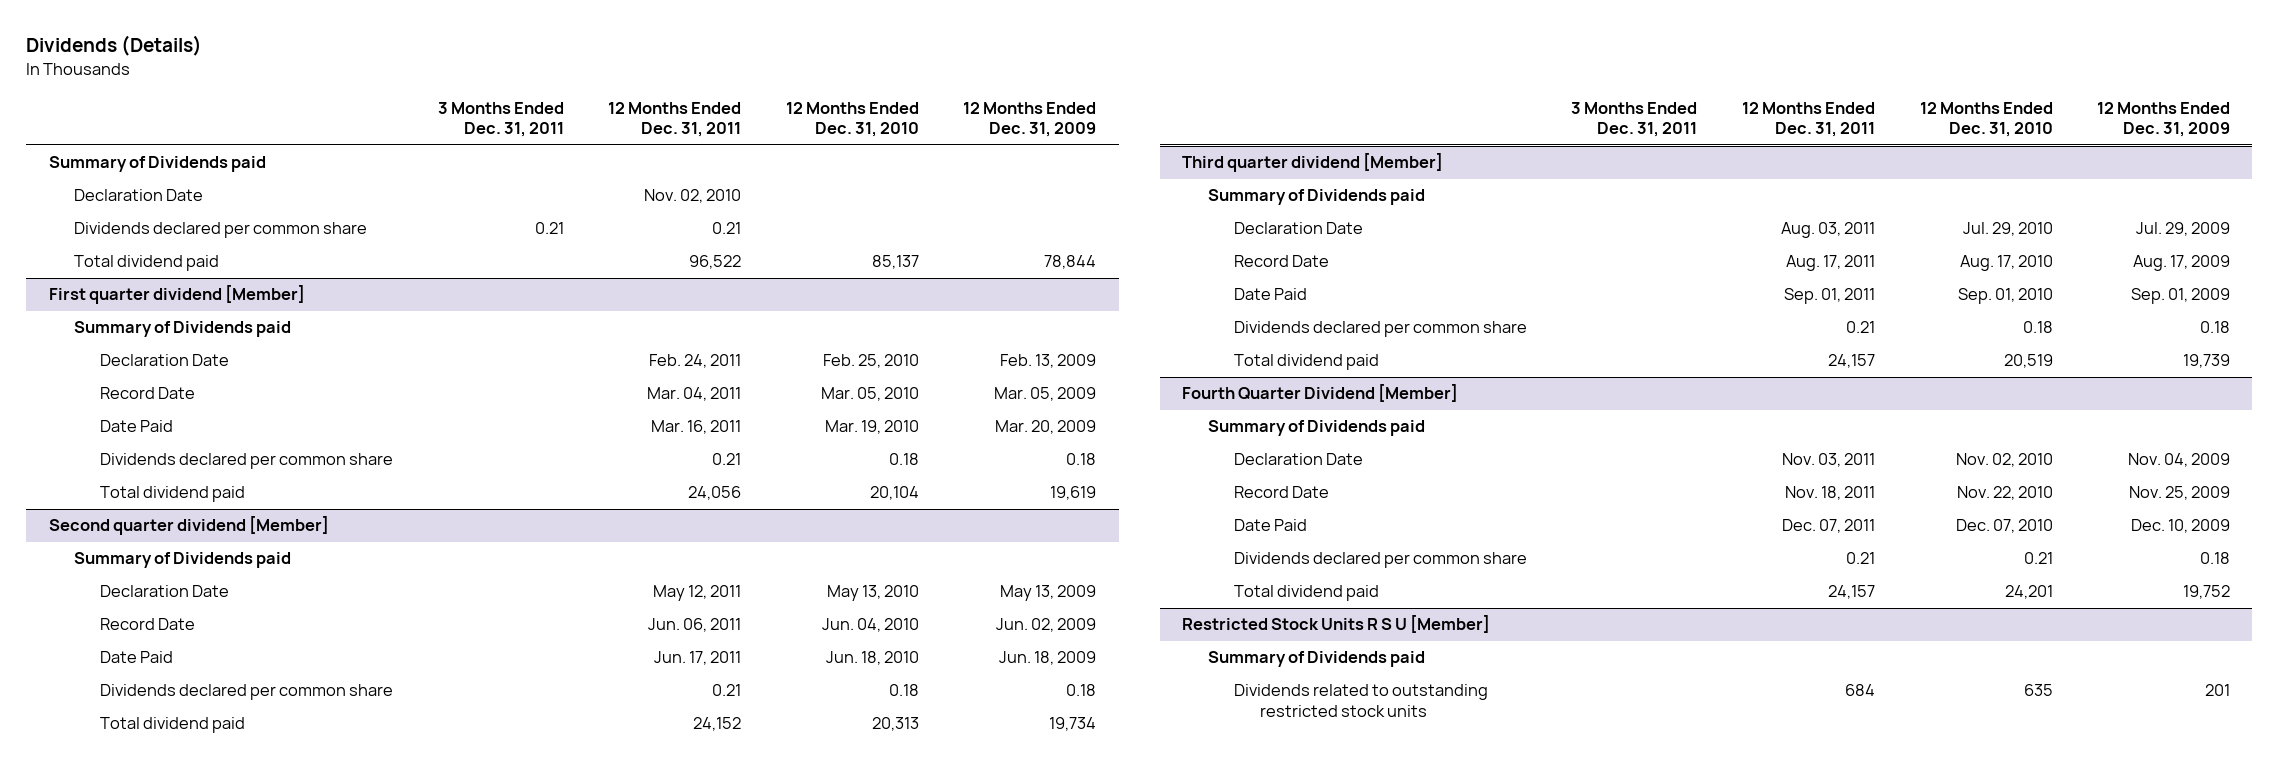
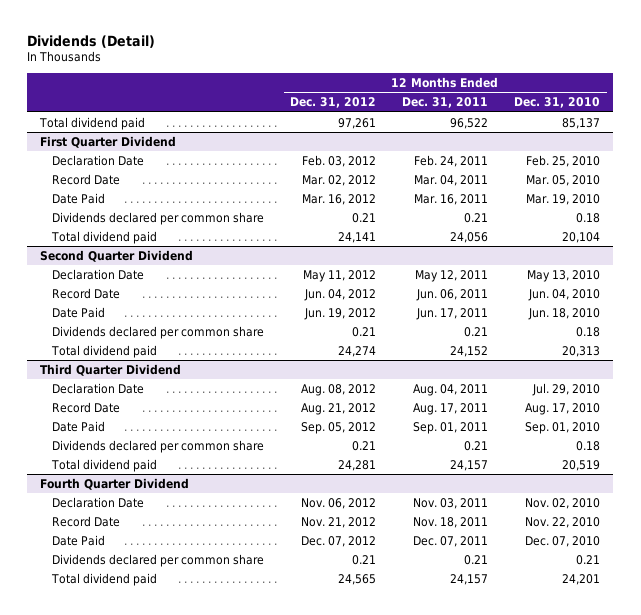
[26,35,203,57] Dividends (Details) -> [27,34,156,48] Dividends (Detail)
[437,101,564,138] 3 Months Ended Dec. 31, 2011 -> none
[963,101,1097,138] 12 Months Ended Dec. 31, 2009 -> none
none -> [290,97,377,109] Dec. 31, 2012
[48,156,266,173] Summary of Dividends paid -> none
[74,189,204,202] Declaration Date -> none
[74,222,368,239] Dividends declared per common share -> none
[74,321,292,338] Summary of Dividends paid -> none
[48,285,305,305] First quarter dividend [Member] -> [40,135,177,148] First Quarter Dividend
[74,552,292,569] Summary of Dividends paid -> none
[48,516,329,536] Second quarter dividend [Member] -> [40,249,194,262] Second Quarter Dividend
[1208,189,1426,206] Summary of Dividends paid -> none
[1182,153,1444,173] Third quarter dividend [Member] -> [40,363,182,376] Third Quarter Dividend
[1780,222,1875,239] Aug. 03, 2011 -> [413,383,489,396] Aug. 04, 2011
[1208,420,1426,437] Summary of Dividends paid -> none
[1182,384,1459,403] Fourth Quarter Dividend [Member] -> [40,477,190,490] Fourth Quarter Dividend
[1182,615,1491,634] Restricted Stock Units R S U [Member] -> none
[1208,651,1426,668] Summary of Dividends paid -> none
[1233,684,1488,718] Dividends related to outstanding restricted stock units -> none

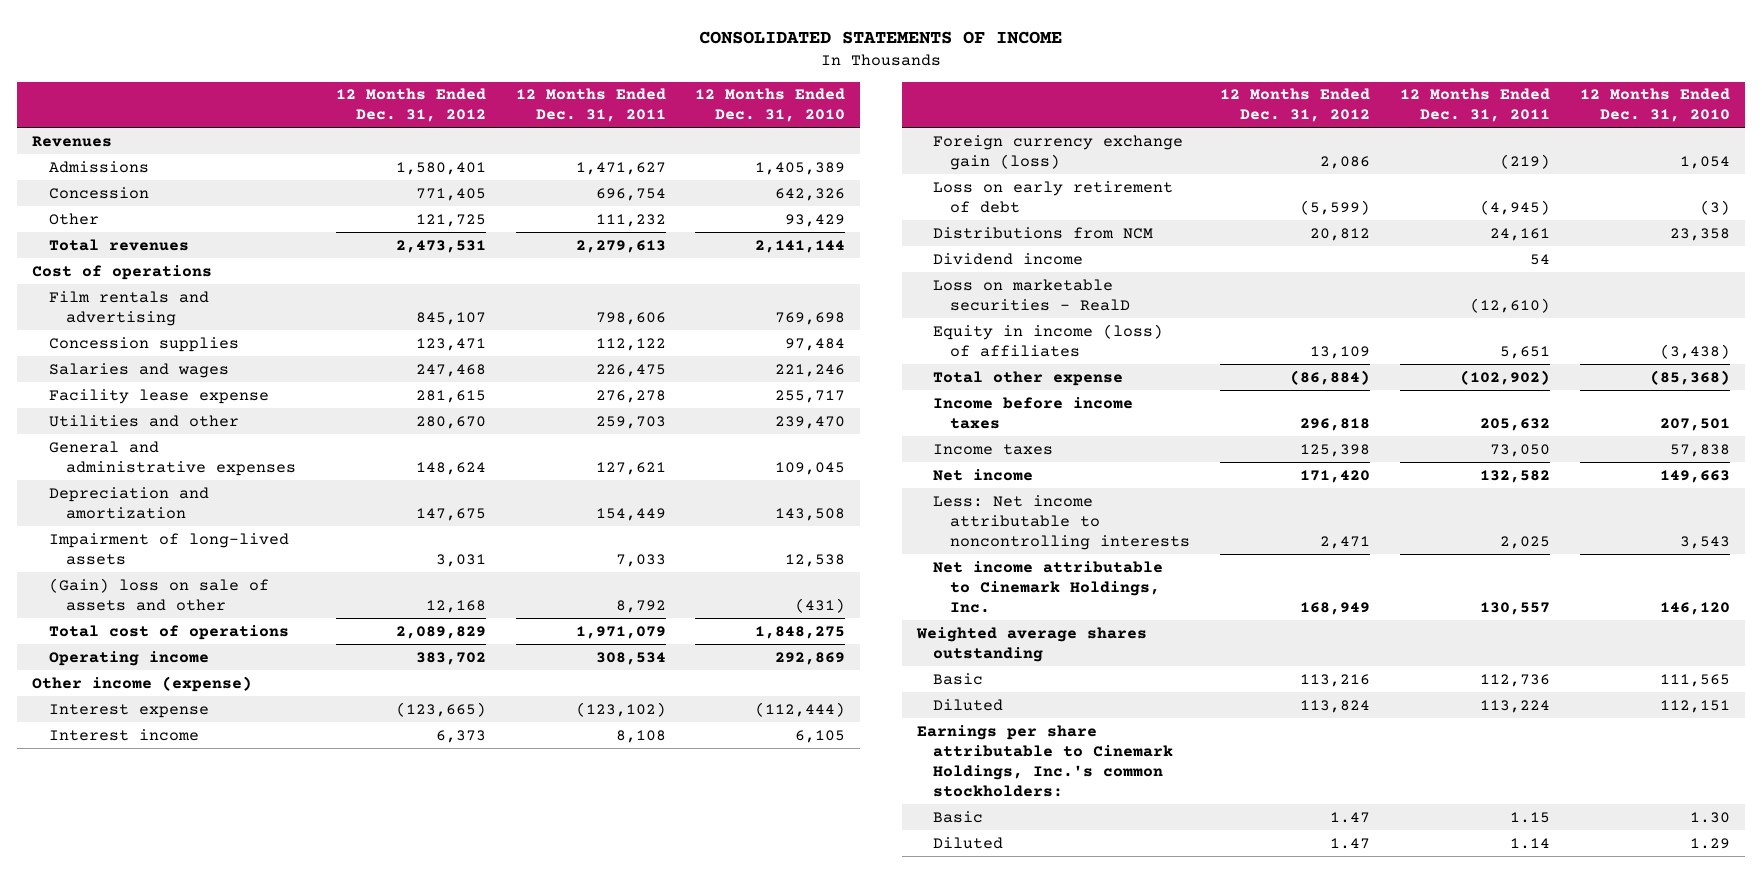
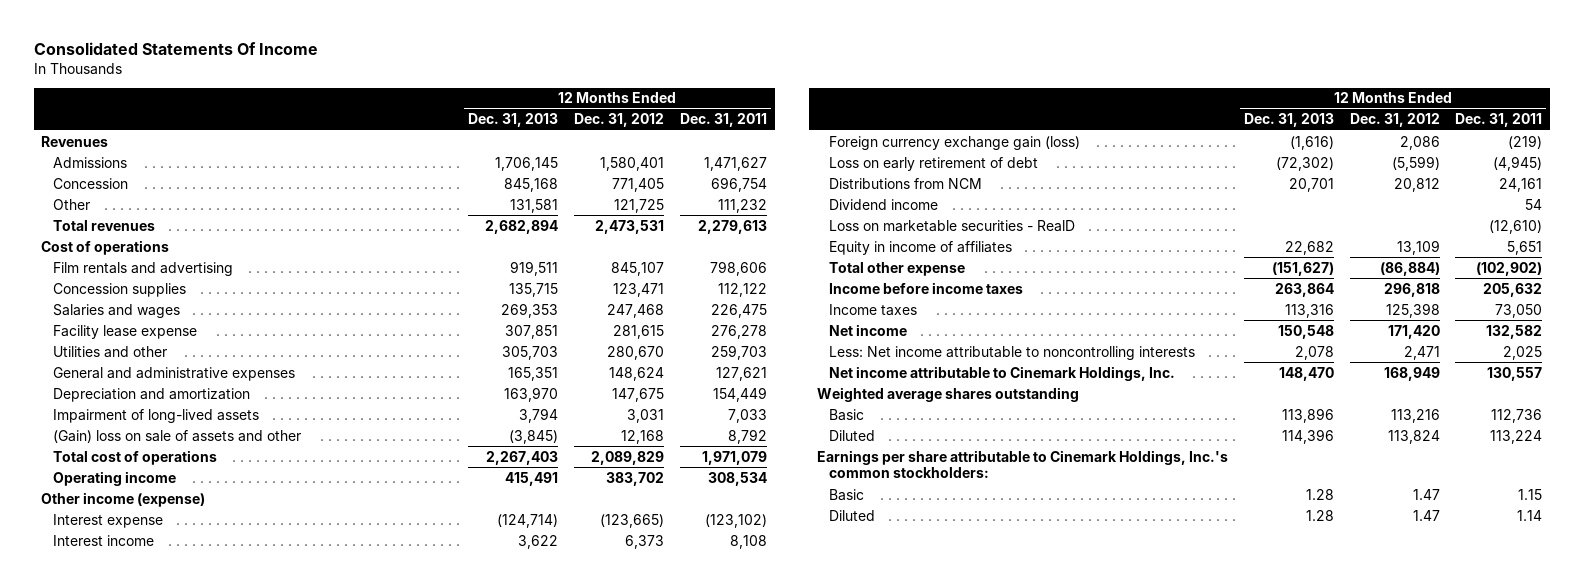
[699,30,1063,44] CONSOLIDATED STATEMENTS OF INCOME -> [33,42,318,56] Consolidated Statements Of Income
[695,88,846,123] 12 Months Ended Dec. 31, 2010 -> none
none -> [468,113,559,128] Dec. 31, 2013
[933,323,1164,357] Equity in income (loss) of affiliates -> [828,240,1012,255] Equity in income of affiliates

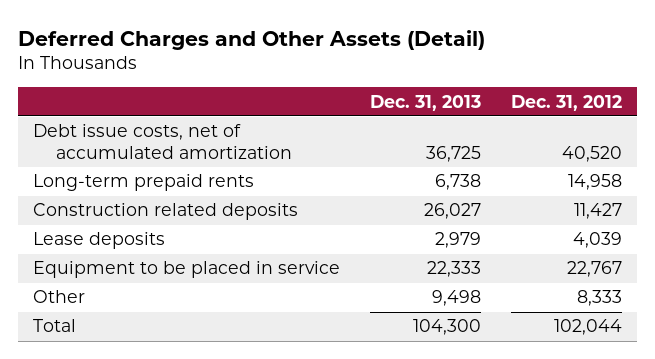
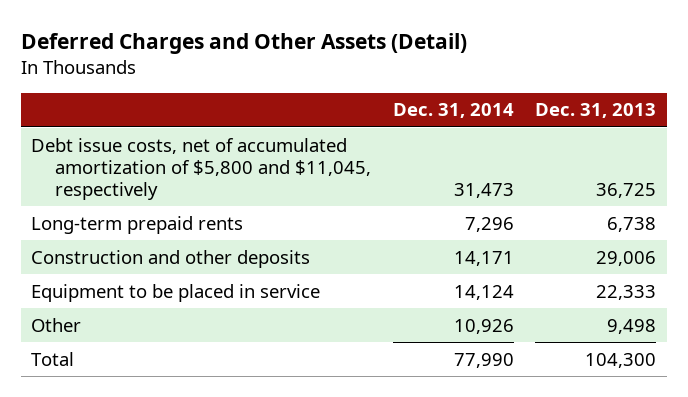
[510,94,622,111] Dec. 31, 2012 -> none
none -> [392,103,514,119] Dec. 31, 2014
[33,124,293,160] Debt issue costs, net of accumulated amortization -> [31,137,372,200] Debt issue costs, net of accumulated amortization of $5,800 and $11,045, respectively
[33,232,166,250] Lease deposits -> none
[33,203,299,221] Construction related deposits -> [31,249,311,268] Construction and other deposits
[423,203,481,220] 26,027 -> [596,250,657,266] 29,006

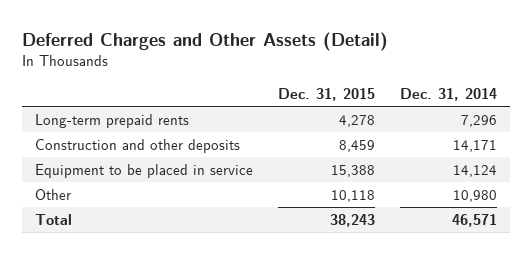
[535,103,657,119] Dec. 31, 2013 -> none
none -> [278,88,376,102] Dec. 31, 2015
[31,137,372,200] Debt issue costs, net of accumulated amortization of $5,800 and $11,045, respectively -> none
[453,318,514,334] 10,926 -> [453,189,498,202] 10,980
[453,352,514,368] 77,990 -> [452,213,498,227] 46,571

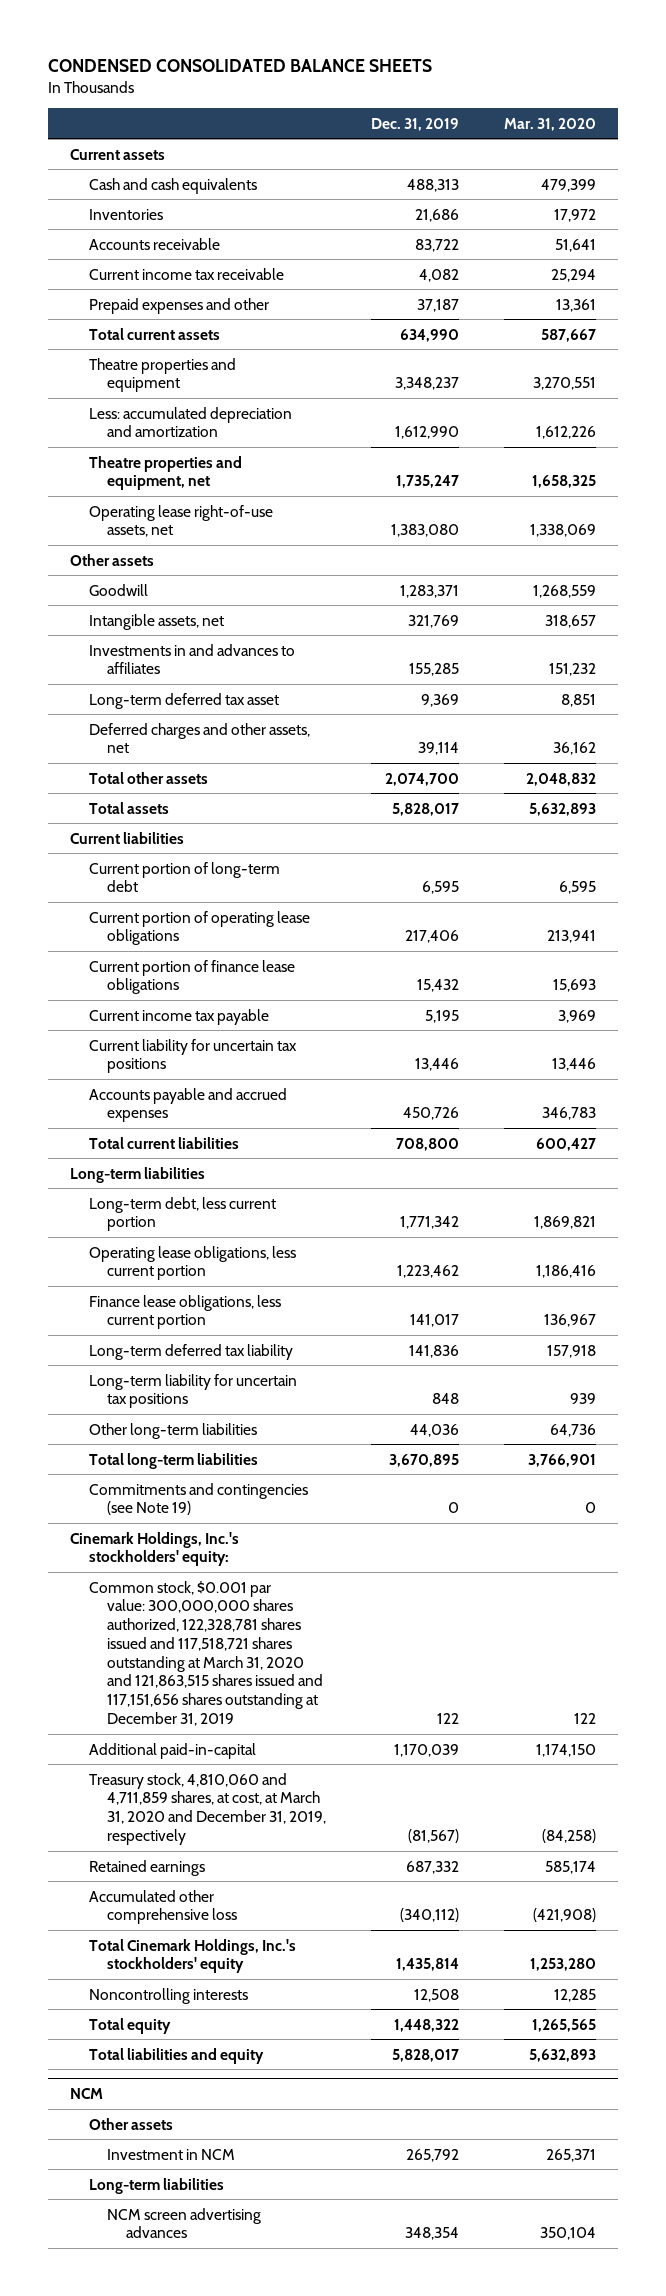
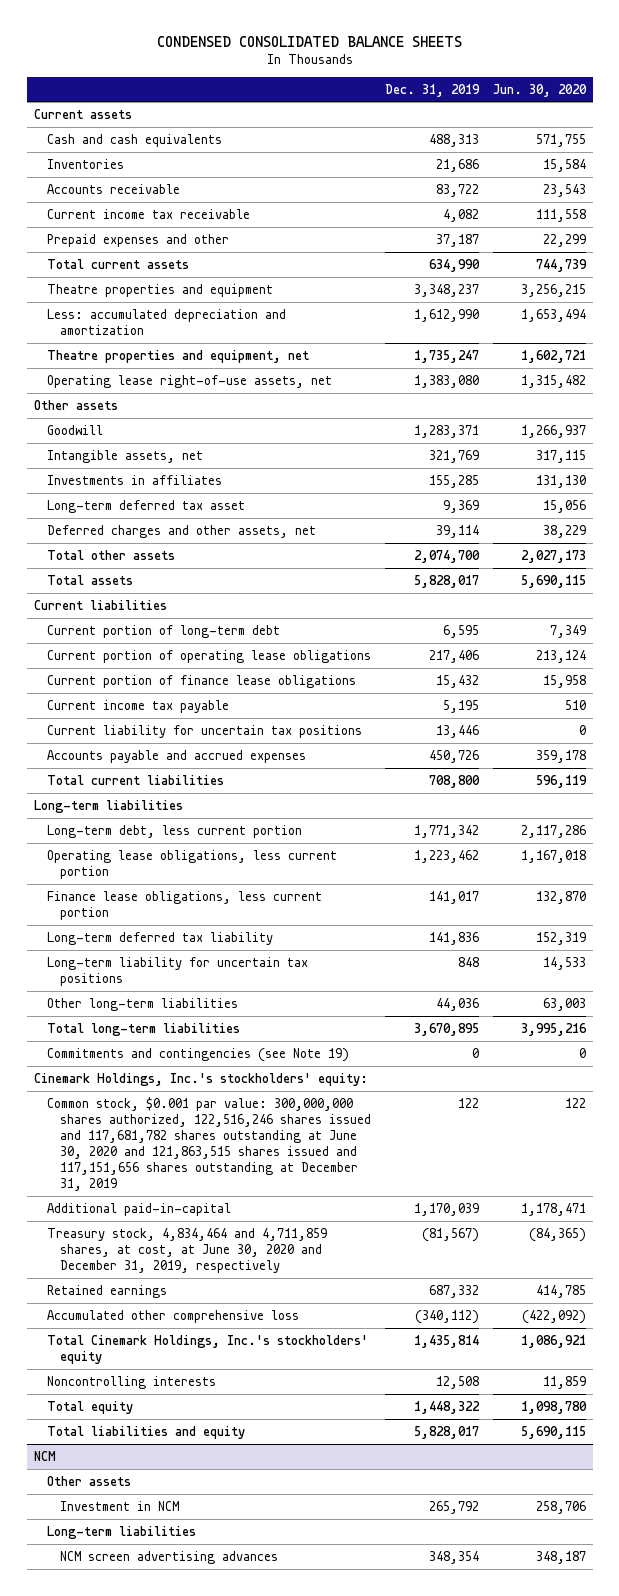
[503,117,596,131] Mar. 31, 2020 -> none
none -> [492,83,587,97] Jun. 30, 2020
[88,643,295,675] Investments in and advances to affiliates -> [46,474,222,485] Investments in affiliates
[88,1580,324,1726] Common stock, $0.001 par value: 300,000,000 shares authorized, 122,328,781 shares issued and 117,518,721 shares outstanding at March 31, 2020 and 121,863,515 shares issued and 117,151,656 shares outstanding at December 31, 2019 -> [46,1096,371,1192] Common stock, $0.001 par value: 300,000,000 shares authorized, 122,516,246 shares issued and 117,681,782 shares outstanding at June 30, 2020 and 121,863,515 shares issued and 117,151,656 shares outstanding at December 31, 2019
[88,1772,327,1845] Treasury stock, 4,810,060 and 4,711,859 shares, at cost, at March 31, 2020 and December 31, 2019, respectively -> [46,1227,327,1274] Treasury stock, 4,834,464 and 4,711,859 shares, at cost, at June 30, 2020 and December 31, 2019, respectively

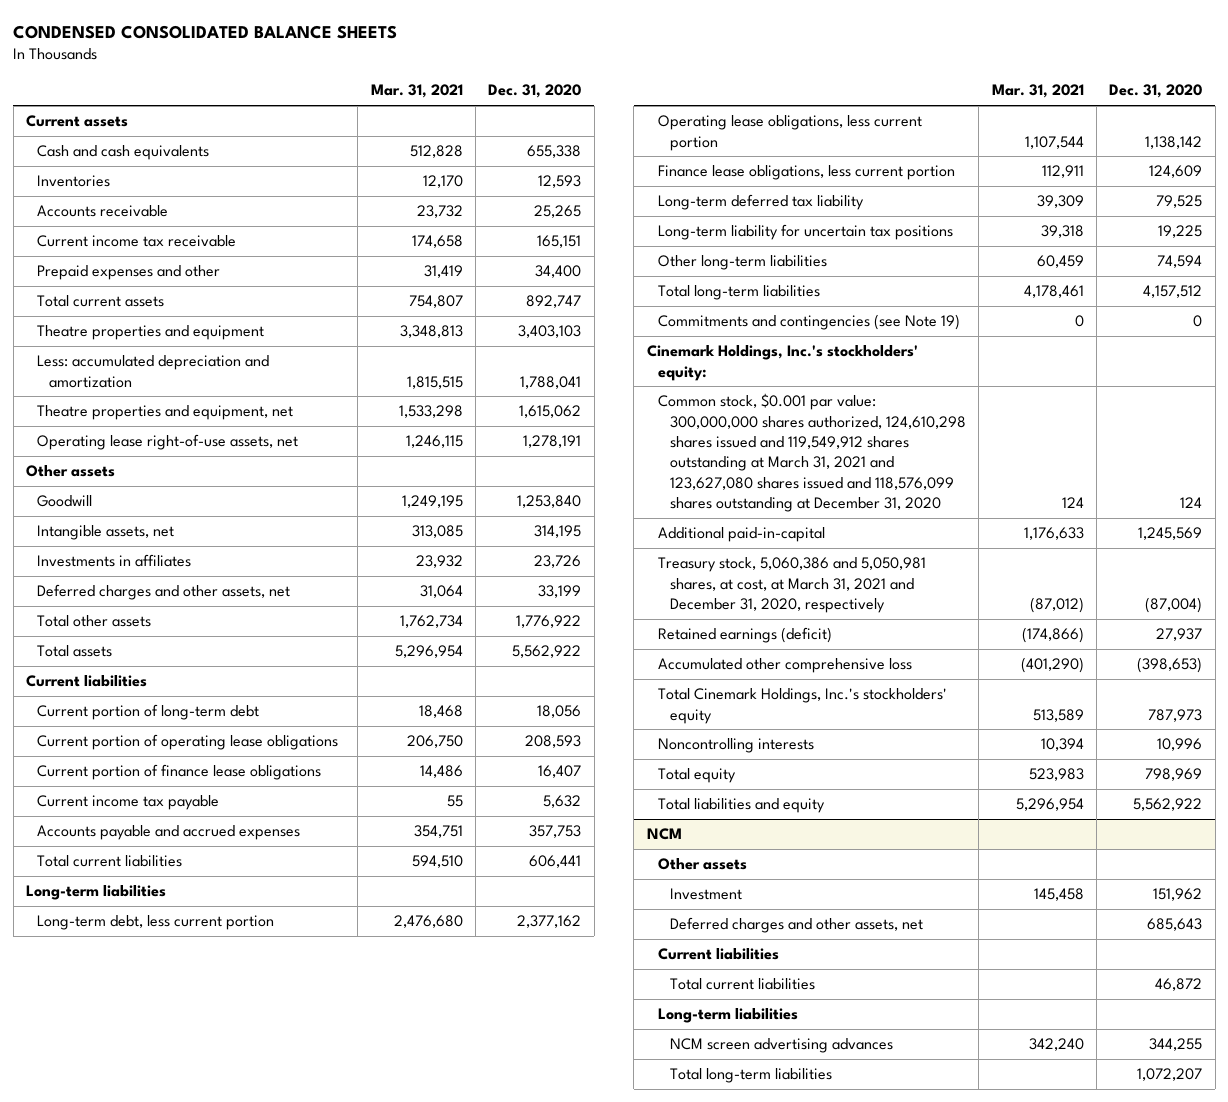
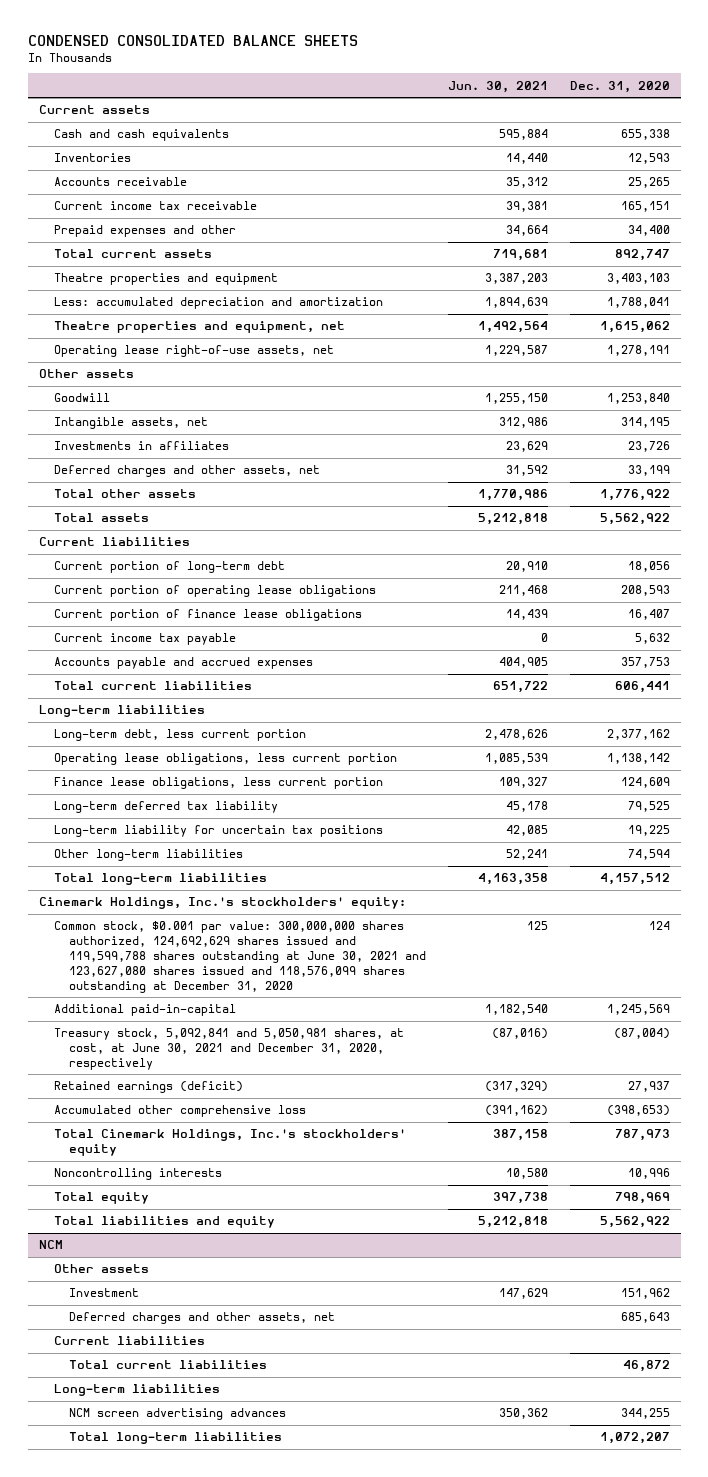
[370,84,463,99] Mar. 31, 2021 -> none
none -> [447,80,548,93] Jun. 30, 2021
[658,314,961,331] Commitments and contingencies (see Note 19) -> none
[658,393,966,513] Common stock, $0.001 par value: 300,000,000 shares authorized, 124,610,298 shares issued and 119,549,912 shares outstanding at March 31, 2021 and 123,627,080 shares issued and 118,576,099 shares outstanding at December 31, 2020 -> [53,921,426,993] Common stock, $0.001 par value: 300,000,000 shares authorized, 124,692,629 shares issued and 119,599,788 shares outstanding at June 30, 2021 and 123,627,080 shares issued and 118,576,099 shares outstanding at December 31, 2020
[658,557,927,614] Treasury stock, 5,060,386 and 5,050,981 shares, at cost, at March 31, 2021 and December 31, 2020, respectively -> [53,1028,404,1071] Treasury stock, 5,092,841 and 5,050,981 shares, at cost, at June 30, 2021 and December 31, 2020, respectively

